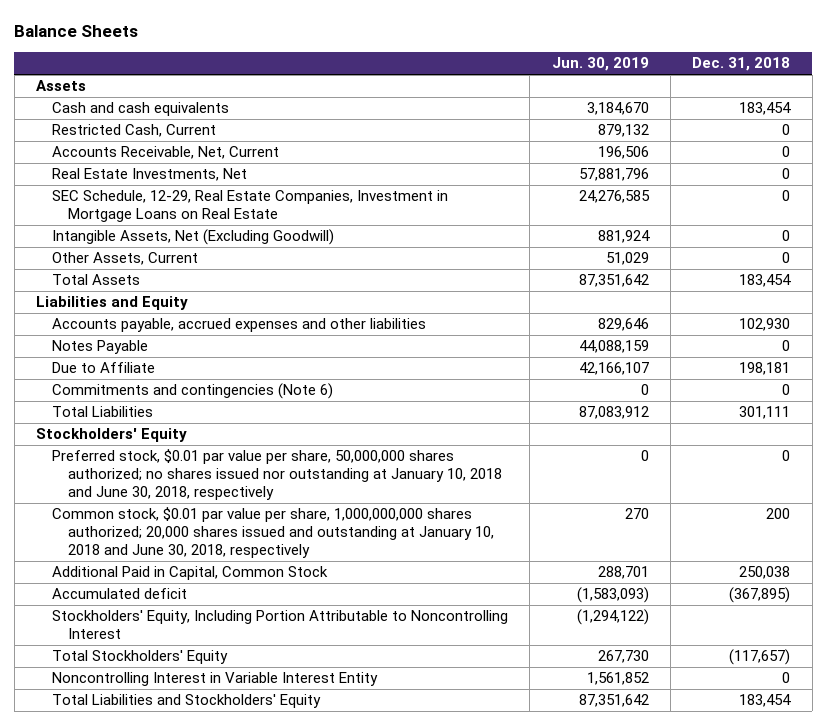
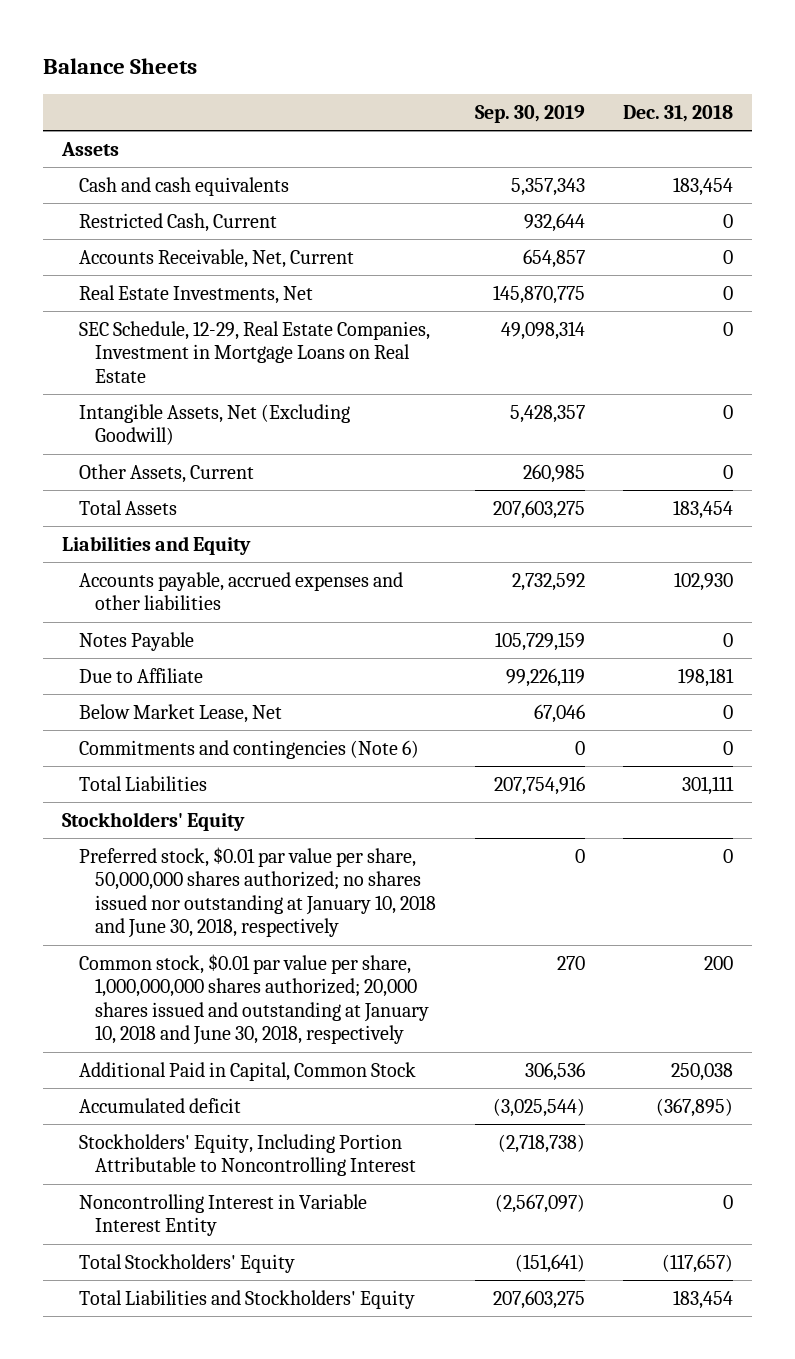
[551,57,649,72] Jun. 30, 2019 -> none
none -> [474,105,585,124] Sep. 30, 2019
none -> [78,703,282,723] Below Market Lease, Net
[52,650,229,665] Total Stockholders' Equity -> [78,1253,295,1273] Total Stockholders' Equity

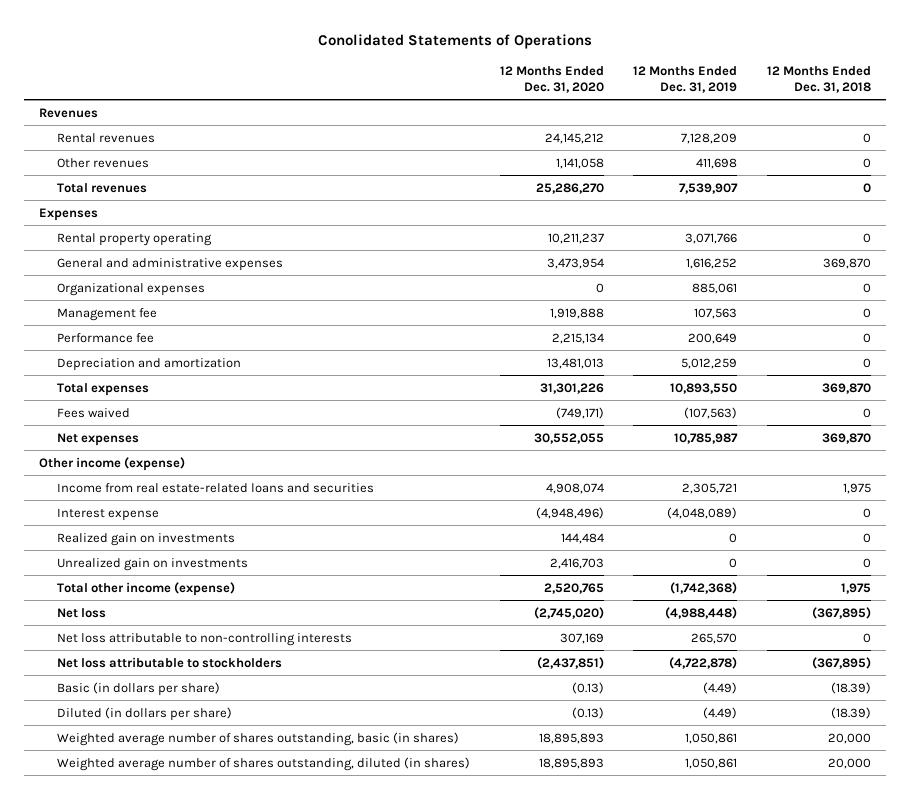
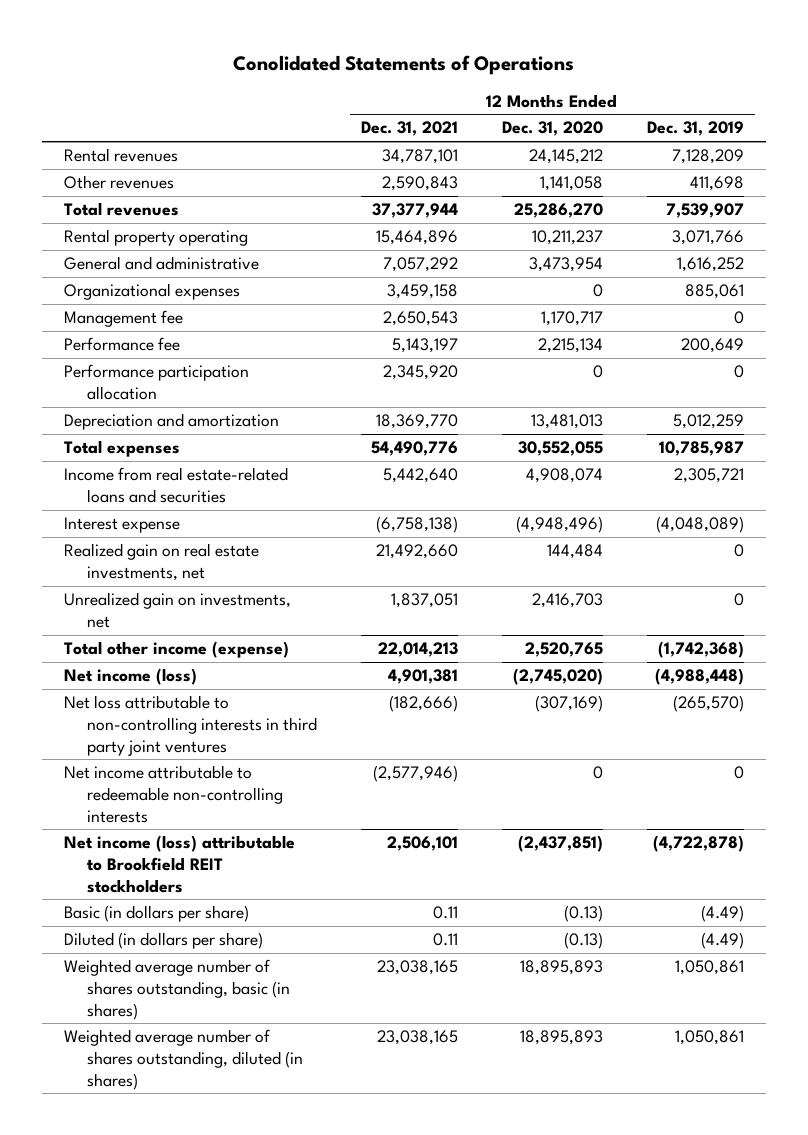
[767,65,872,93] 12 Months Ended Dec. 31, 2018 -> none
none -> [360,121,458,137] Dec. 31, 2021
[39,107,99,118] Revenues -> none
[39,207,99,221] Expenses -> none
[56,257,283,271] General and administrative expenses -> [64,256,260,271] General and administrative
[549,307,604,319] 1,919,888 -> [540,311,603,327] 1,170,717
[694,307,738,319] 107,563 -> [733,311,744,325] 0
none -> [64,364,250,400] Performance participation allocation
[56,407,130,418] Fees waived -> none
[56,432,139,446] Net expenses -> none
[39,456,186,471] Other income (expense) -> none
[539,382,604,394] 31,301,226 -> [517,441,603,457] 30,552,055
[670,382,738,394] 10,893,550 -> [658,441,744,457] 10,785,987
[56,532,235,546] Realized gain on investments -> [64,543,260,581] Realized gain on real estate investments, net
[56,557,248,571] Unrealized gain on investments -> [64,592,292,628] Unrealized gain on investments, net
[56,607,106,618] Net loss -> [64,668,198,686] Net income (loss)
[56,632,352,646] Net loss attributable to non-controlling interests -> [64,695,317,756] Net loss attributable to non-controlling interests in third party joint ventures
[559,632,604,644] 307,169 -> [534,695,603,713] (307,169)
[691,632,738,644] 265,570 -> [672,695,744,713] (265,570)
none -> [64,765,283,823] Net income attributable to redeemable non-controlling interests
[56,656,282,668] Net loss attributable to stockholders -> [64,835,296,893] Net income (loss) attributable to Brookfield REIT stockholders

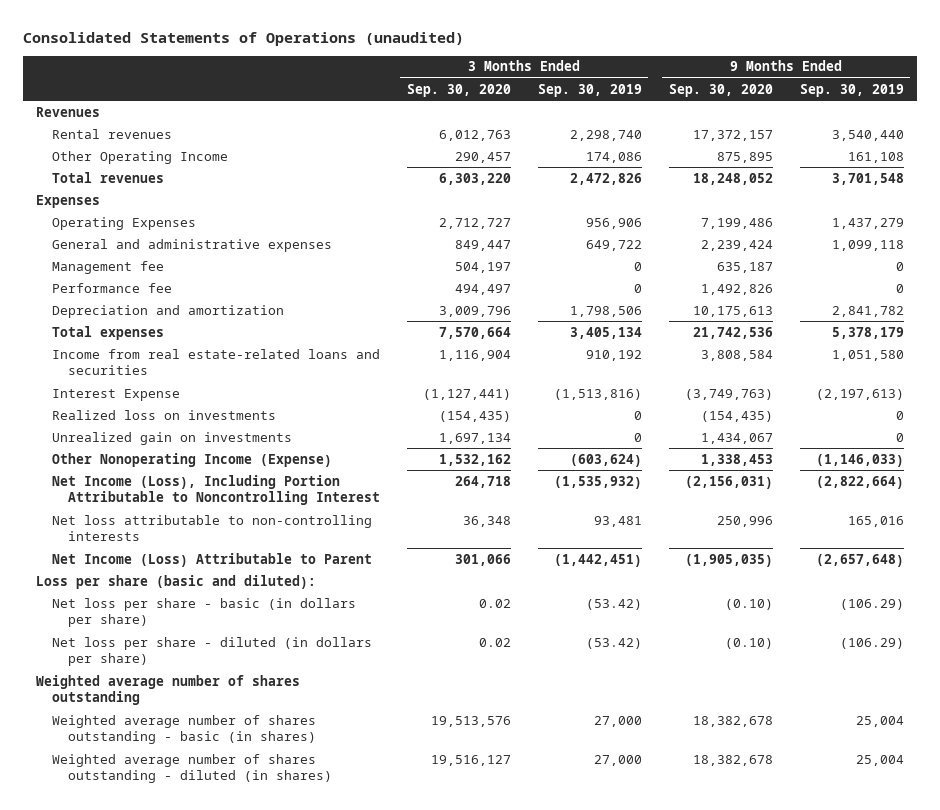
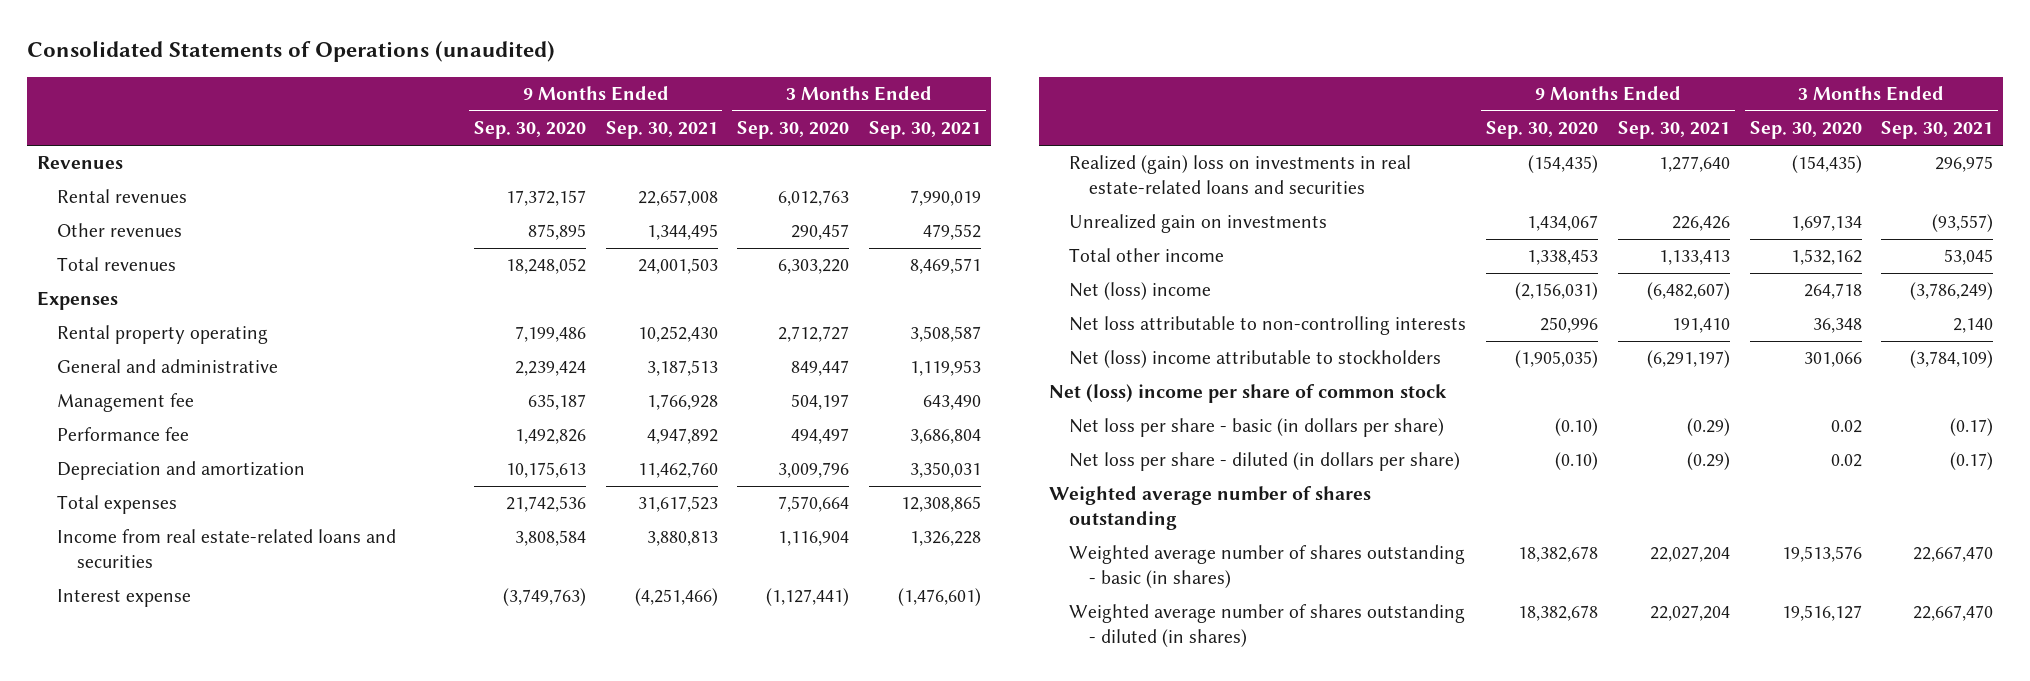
[537,83,642,97] Sep. 30, 2019 -> none
[799,83,904,97] Sep. 30, 2019 -> none
none -> [605,121,718,140] Sep. 30, 2021
none -> [869,121,982,140] Sep. 30, 2021
[51,150,228,164] Other Operating Income -> [56,223,182,238] Other revenues
[51,216,196,230] Operating Expenses -> [56,325,268,345] Rental property operating
[51,238,332,252] General and administrative expenses -> [56,359,278,374] General and administrative
[51,388,180,401] Interest Expense -> [56,589,191,608] Interest expense
[51,409,276,420] Realized loss on investments -> [1069,155,1412,194] Realized (gain) loss on investments in real estate-related loans and securities
[51,452,332,467] Other Nonoperating Income (Expense) -> [1069,248,1225,263] Total other income
[51,474,380,506] Net Income (Loss), Including Portion Attributable to Noncontrolling Interest -> [1069,282,1212,301] Net (loss) income
[51,552,372,567] Net Income (Loss) Attributable to Parent -> [1069,350,1442,369] Net (loss) income attributable to stockholders
[36,574,317,589] Loss per share (basic and diluted): -> [1049,384,1448,404] Net (loss) income per share of common stock

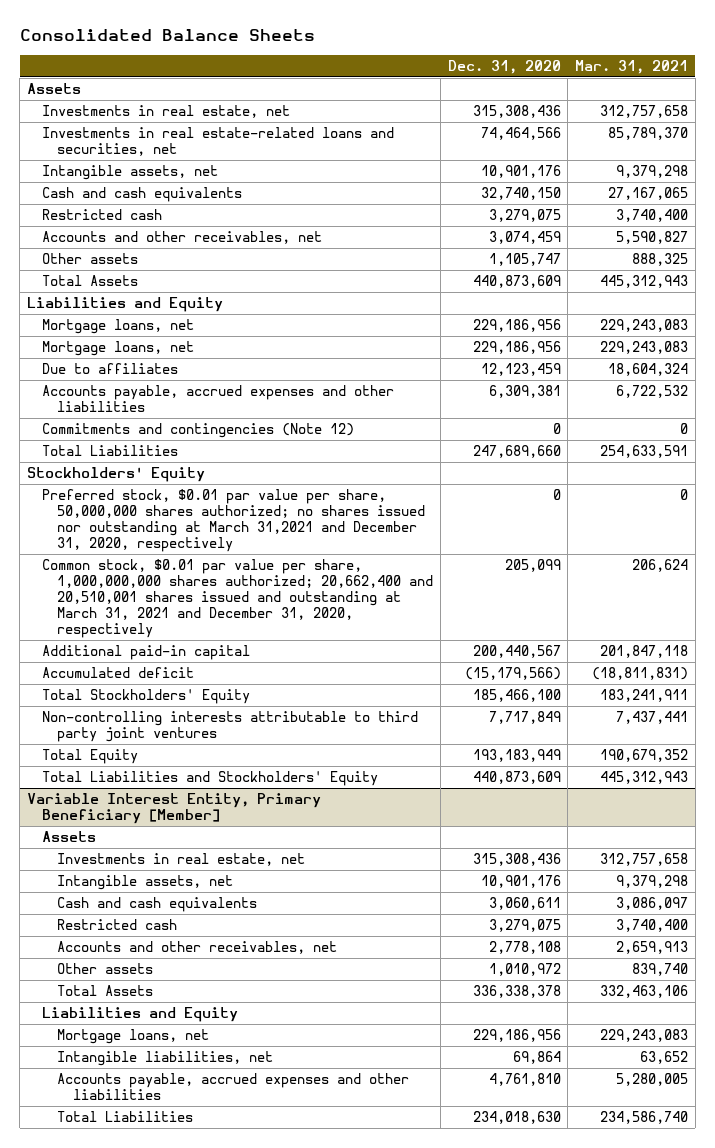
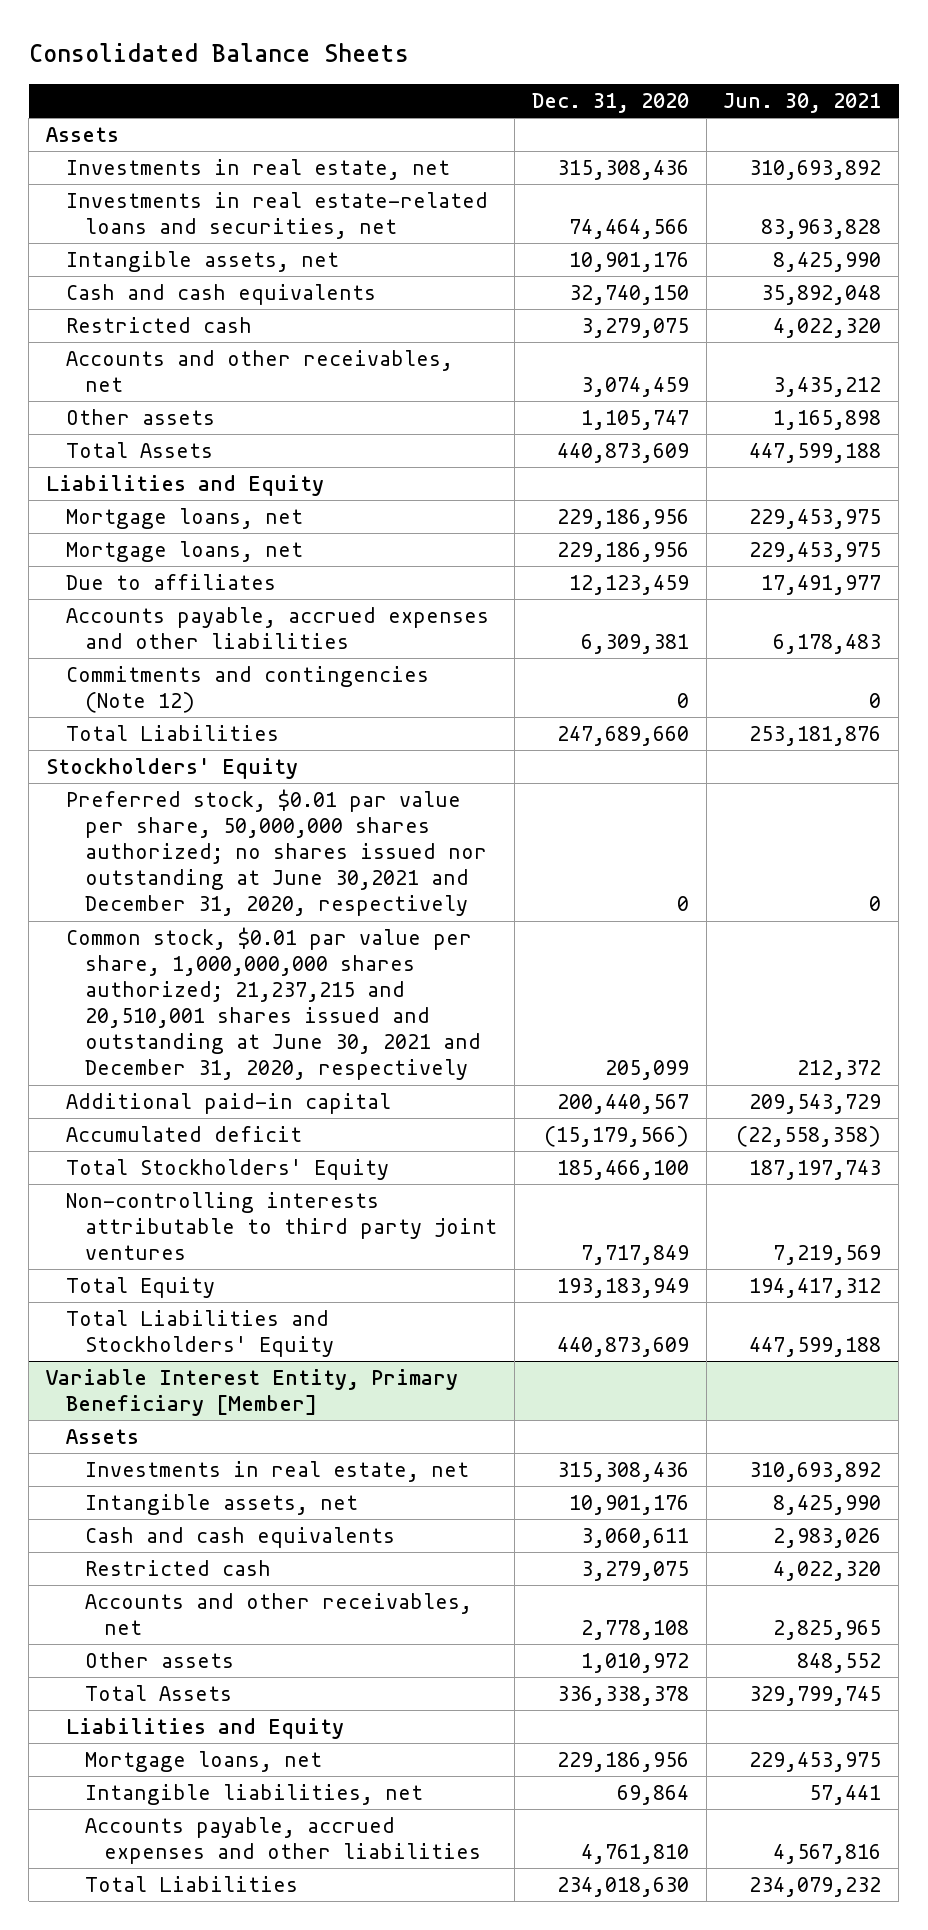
[575,59,689,74] Mar. 31, 2021 -> none
none -> [723,93,882,114] Jun. 30, 2021
[42,489,426,553] Preferred stock, $0.01 par value per share, 50,000,000 shares authorized; no shares issued nor outstanding at March 31,2021 and December 31, 2020, respectively -> [65,789,487,917] Preferred stock, $0.01 par value per share, 50,000,000 shares authorized; no shares issued nor outstanding at June 30,2021 and December 31, 2020, respectively
[42,559,434,639] Common stock, $0.01 par value per share, 1,000,000,000 shares authorized; 20,662,400 and 20,510,001 shares issued and outstanding at March 31, 2021 and December 31, 2020, respectively -> [65,927,481,1081] Common stock, $0.01 par value per share, 1,000,000,000 shares authorized; 21,237,215 and 20,510,001 shares issued and outstanding at June 30, 2021 and December 31, 2020, respectively

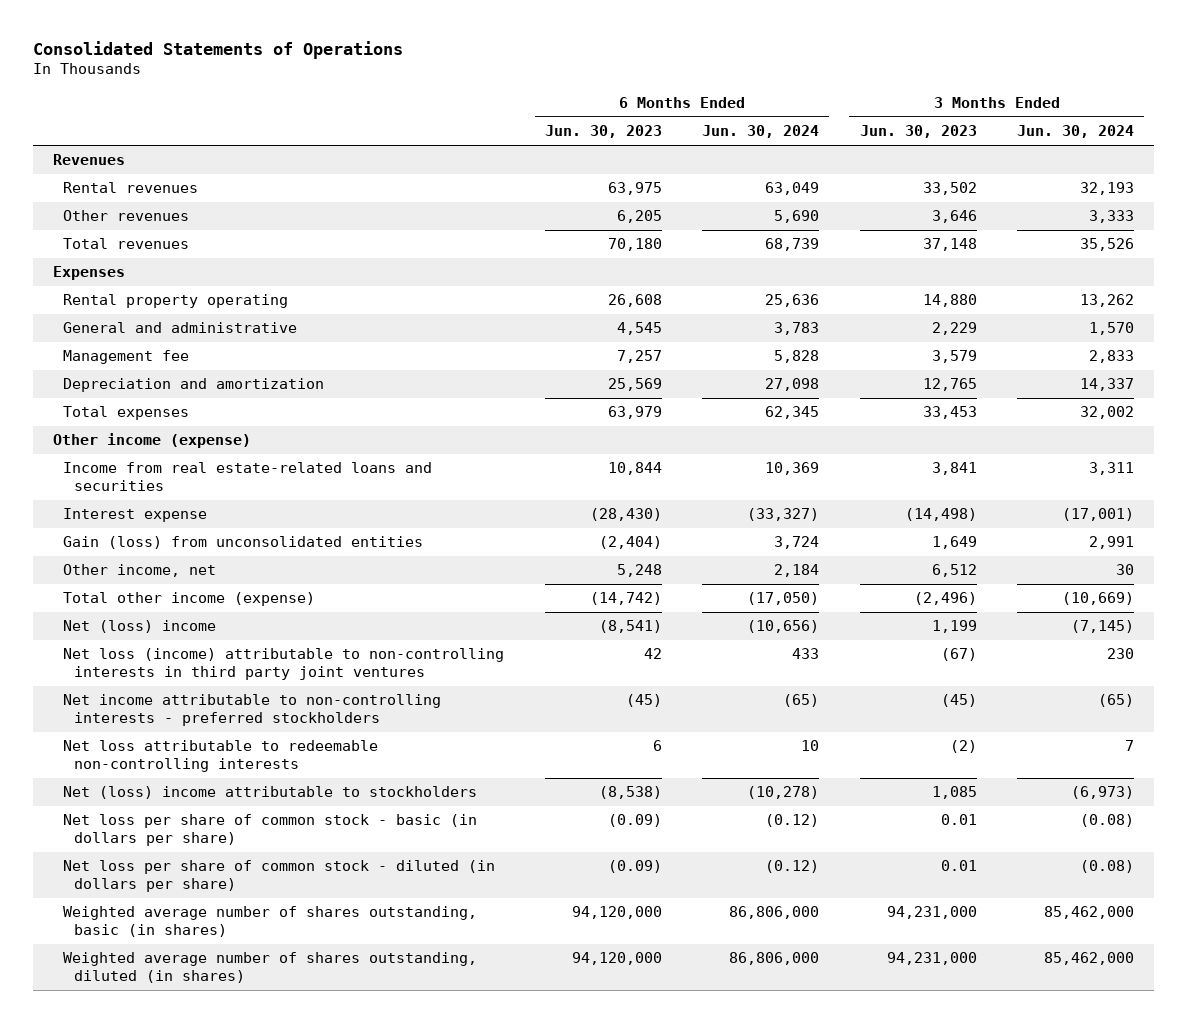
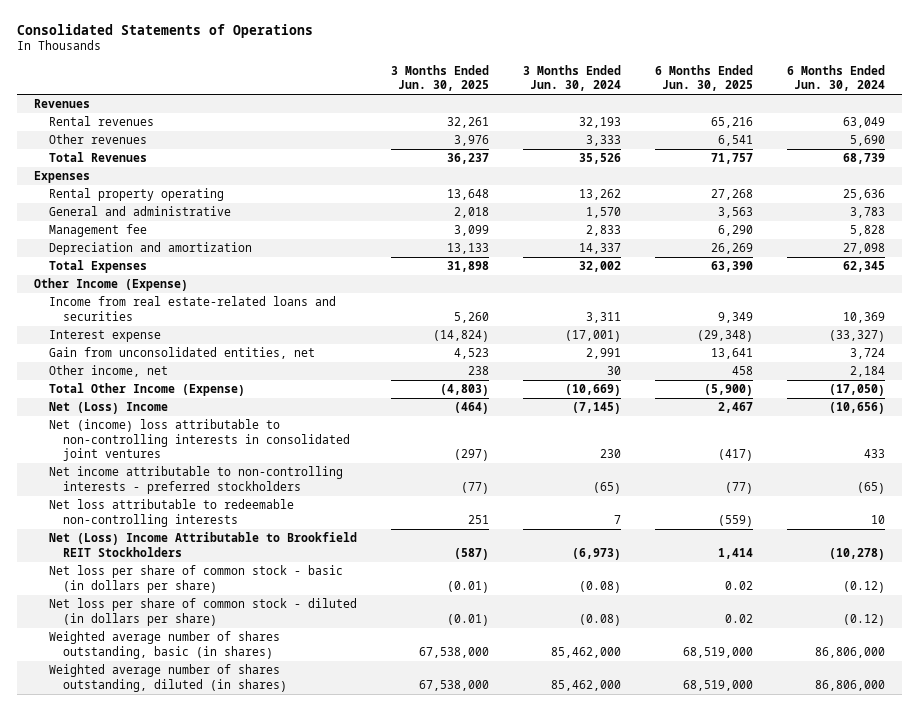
[544,125,662,139] Jun. 30, 2023 -> none
[859,125,977,139] Jun. 30, 2023 -> none
none -> [390,64,489,92] 3 Months Ended Jun. 30, 2025
none -> [655,64,754,92] 6 Months Ended Jun. 30, 2025
[63,238,190,250] Total revenues -> [48,152,147,163] Total Revenues
[63,406,190,421] Total expenses -> [48,260,147,274] Total Expenses
[52,433,251,449] Other income (expense) -> [33,278,188,292] Other Income (Expense)
[63,536,424,550] Gain (loss) from unconsolidated entities -> [48,347,315,360] Gain from unconsolidated entities, net
[63,592,316,607] Total other income (expense) -> [48,383,245,397] Total Other Income (Expense)
[63,620,217,634] Net (loss) income -> [48,402,168,415] Net (Loss) Income
[63,648,505,681] Net loss (income) attributable to non-controlling interests in third party joint ventures -> [48,419,351,462] Net (income) loss attributable to non-controlling interests in consolidated joint ventures
[63,786,478,800] Net (loss) income attributable to stockholders -> [48,532,357,557] Net (Loss) Income Attributable to Brookfield REIT Stockholders

